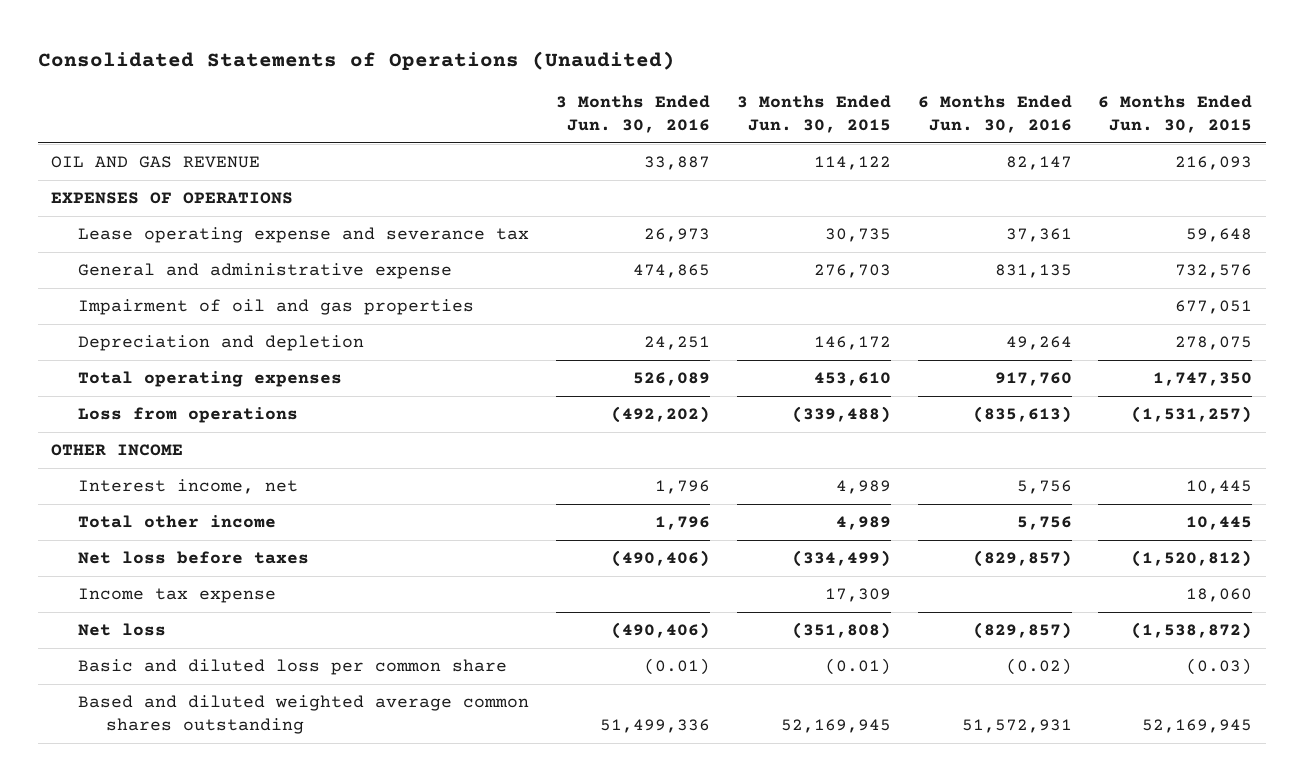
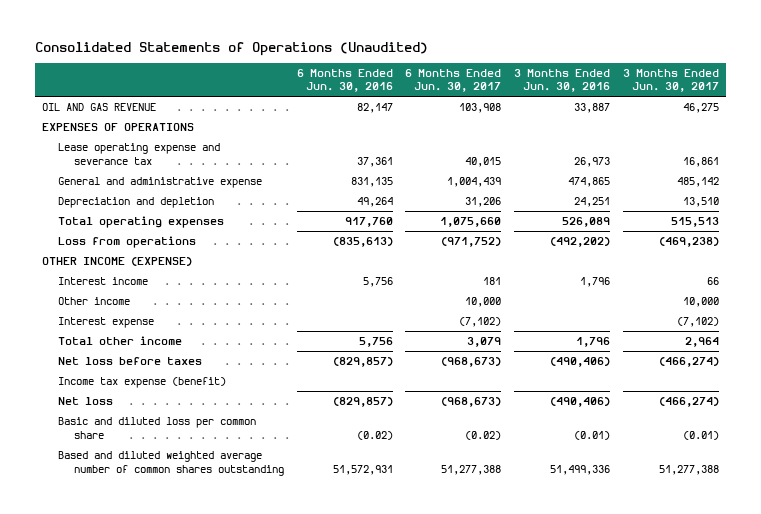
[736,95,891,134] 3 Months Ended Jun. 30, 2015 -> none
[1098,95,1253,134] 6 Months Ended Jun. 30, 2015 -> none
none -> [405,68,502,93] 6 Months Ended Jun. 30, 2017
none -> [623,68,720,93] 3 Months Ended Jun. 30, 2017
[78,299,475,316] Impairment of oil and gas properties -> none
[51,444,184,457] OTHER INCOME -> [41,256,192,266] OTHER INCOME (EXPENSE)
[78,479,299,495] Interest income, net -> [57,276,148,285] Interest income
none -> [57,296,130,305] Other income
none -> [57,316,154,328] Interest expense
[78,588,277,604] Income tax expense -> [57,376,226,388] Income tax expense (benefit)
[78,695,530,734] Based and diluted weighted average common shares outstanding -> [57,450,284,476] Based and diluted weighted average number of common shares outstanding

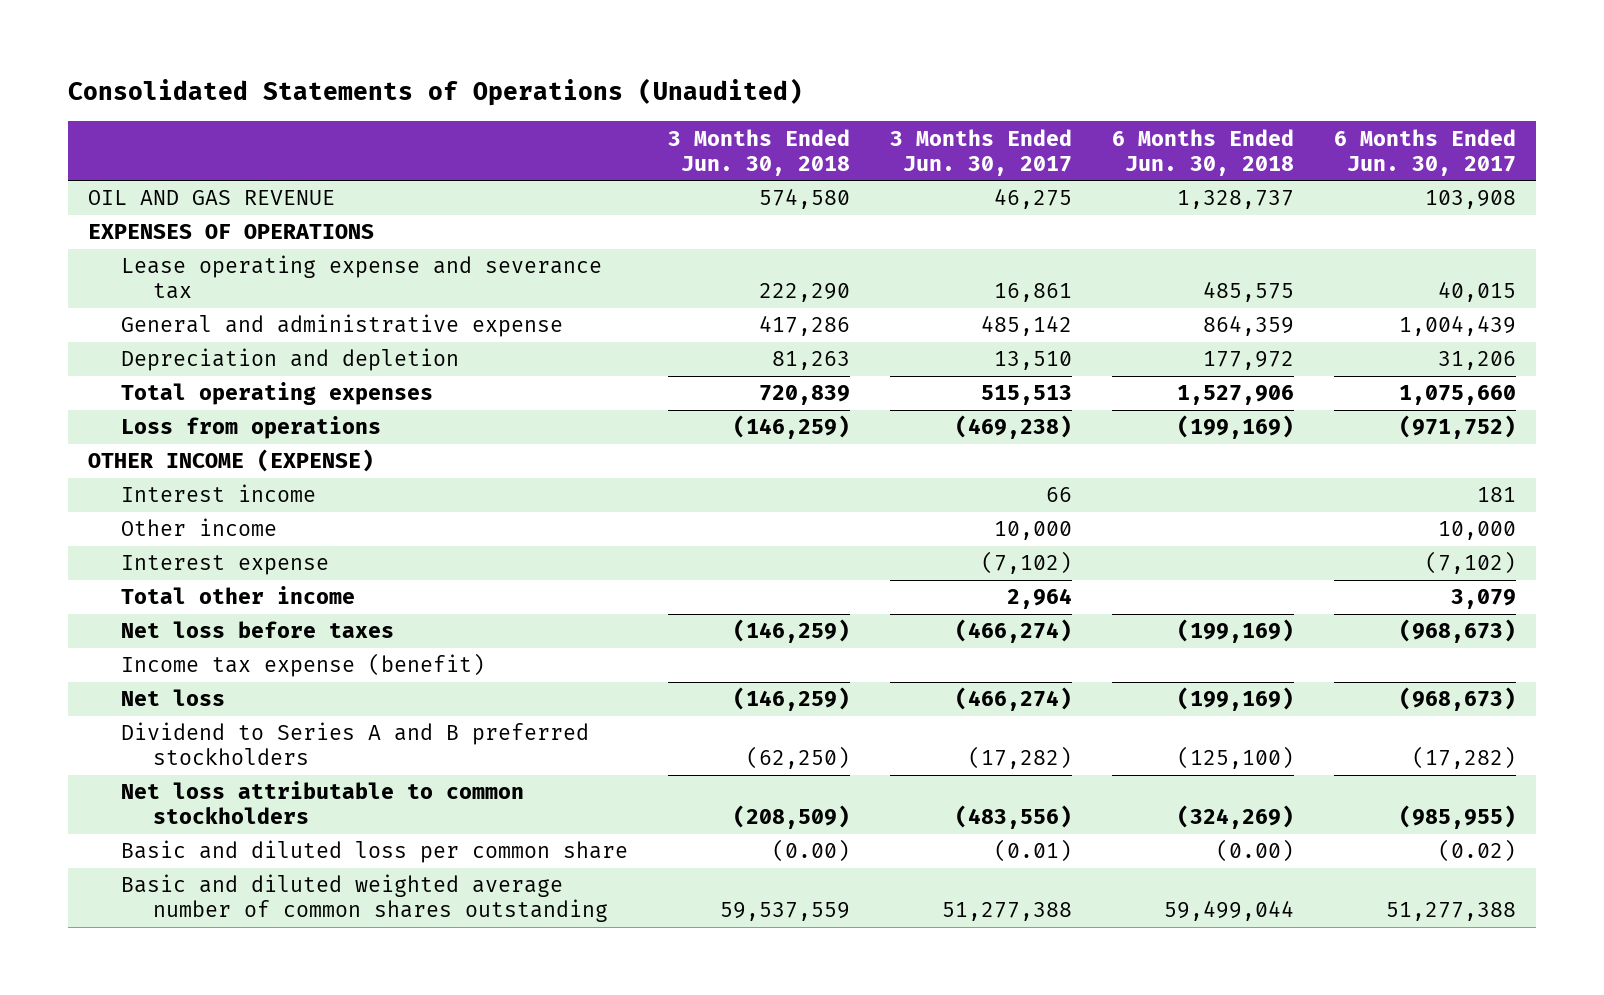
[296,68,393,93] 6 Months Ended Jun. 30, 2016 -> none
[514,68,611,93] 3 Months Ended Jun. 30, 2016 -> none
none -> [667,128,850,176] 3 Months Ended Jun. 30, 2018
none -> [1111,128,1294,176] 6 Months Ended Jun. 30, 2018
none -> [120,722,589,766] Dividend to Series A and B preferred stockholders
none -> [120,781,524,825] Net loss attributable to common stockholders
[57,450,284,476] Based and diluted weighted average number of common shares outstanding -> [120,874,609,923] Basic and diluted weighted average number of common shares outstanding

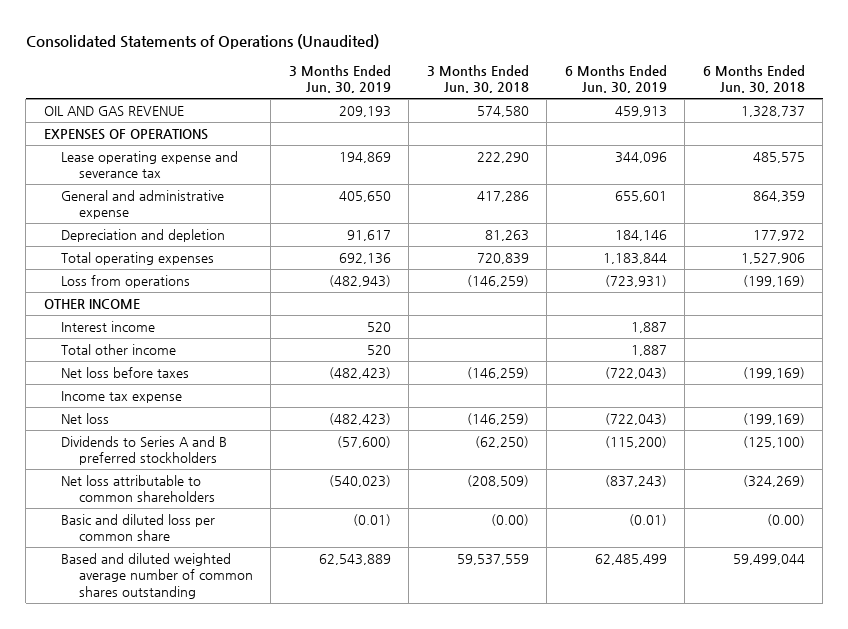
[889,128,1072,176] 3 Months Ended Jun. 30, 2017 -> none
[1333,128,1516,176] 6 Months Ended Jun. 30, 2017 -> none
none -> [288,64,391,94] 3 Months Ended Jun. 30, 2019
none -> [564,64,667,94] 6 Months Ended Jun. 30, 2019
[88,449,375,473] OTHER INCOME (EXPENSE) -> [43,298,140,309] OTHER INCOME
[120,518,277,537] Other income -> none
[120,555,329,576] Interest expense -> none
[120,653,485,678] Income tax expense (benefit) -> [61,390,183,403] Income tax expense
[120,722,589,766] Dividend to Series A and B preferred stockholders -> [61,435,228,466] Dividends to Series A and B preferred stockholders
[120,781,524,825] Net loss attributable to common stockholders -> [61,474,215,503] Net loss attributable to common shareholders
[120,874,609,923] Basic and diluted weighted average number of common shares outstanding -> [61,552,253,599] Based and diluted weighted average number of common shares outstanding

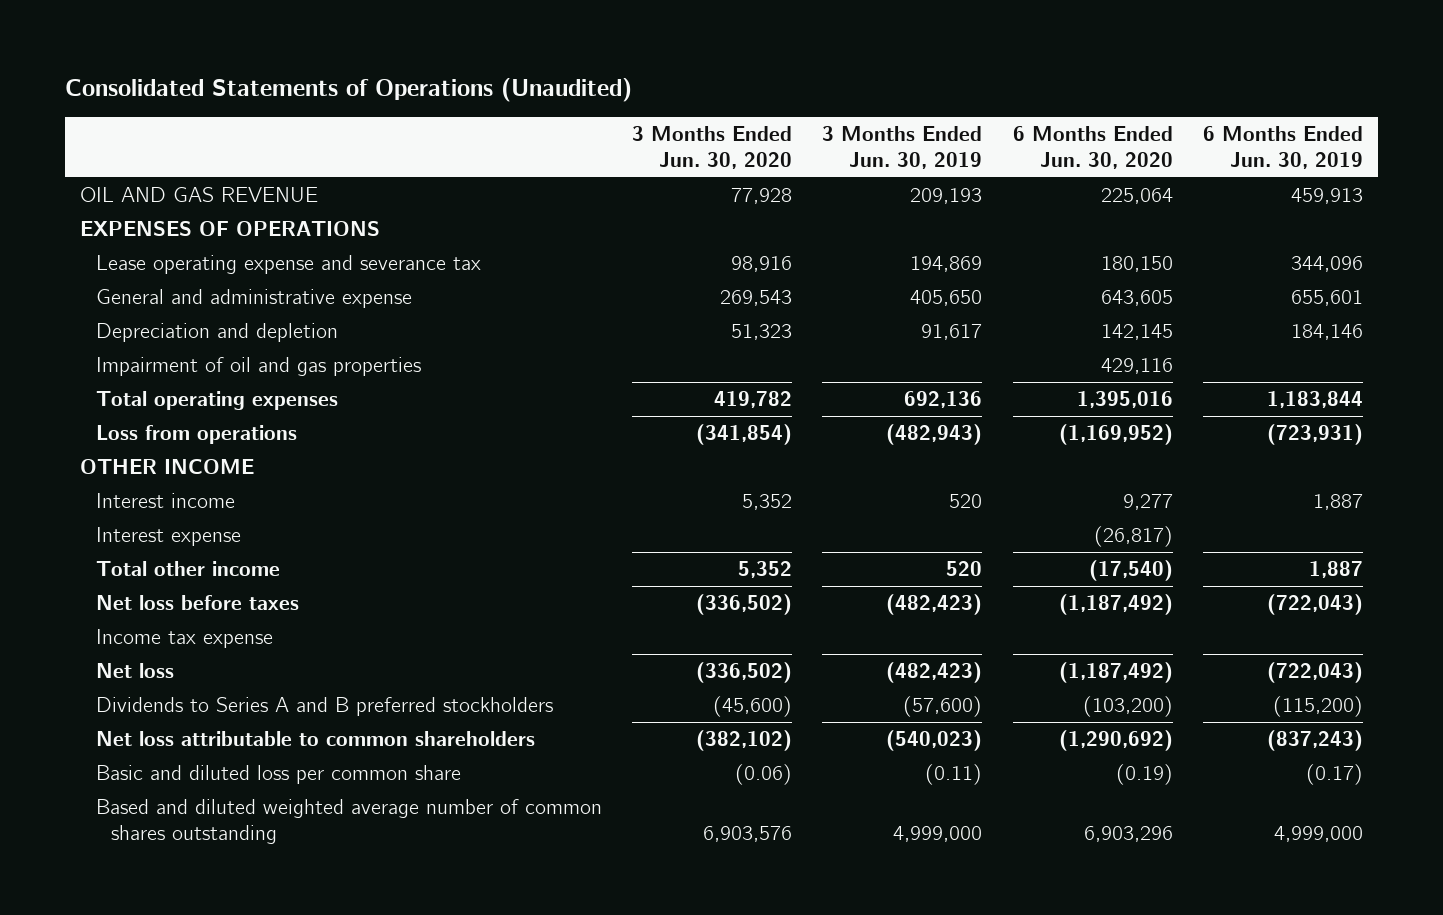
[426,64,529,94] 3 Months Ended Jun. 30, 2018 -> none
[702,64,805,94] 6 Months Ended Jun. 30, 2018 -> none
none -> [632,126,793,169] 3 Months Ended Jun. 30, 2020
none -> [1012,126,1173,169] 6 Months Ended Jun. 30, 2020
none -> [95,357,421,377] Impairment of oil and gas properties
none -> [95,527,241,547] Interest expense
[352,513,391,526] (0.01) -> [925,764,983,786] (0.11)
[628,513,667,526] (0.01) -> [1305,764,1363,786] (0.17)
[318,553,391,565] 62,543,889 -> [893,825,983,842] 4,999,000
[594,553,667,565] 62,485,499 -> [1273,825,1363,842] 4,999,000

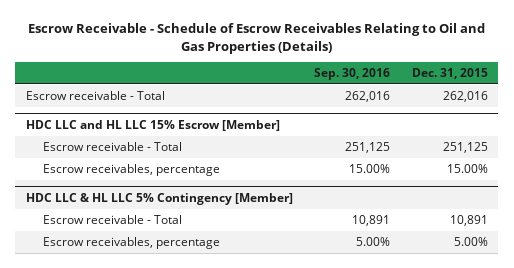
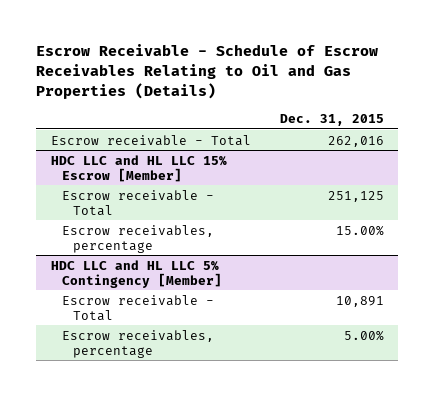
[314,68,391,81] Sep. 30, 2016 -> none
[25,192,293,205] HDC LLC & HL LLC 5% Contingency [Member] -> [50,259,222,288] HDC LLC and HL LLC 5% Contingency [Member]

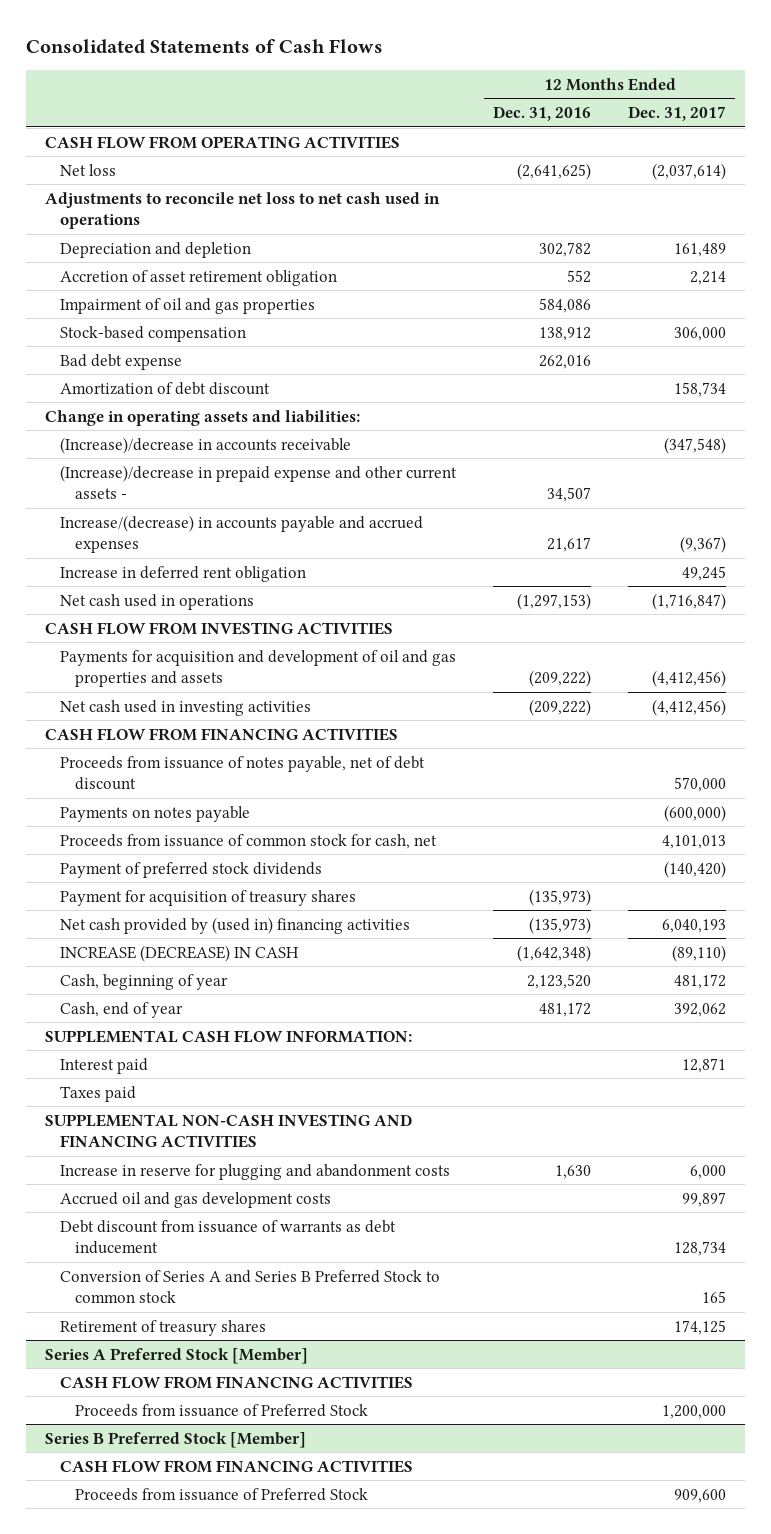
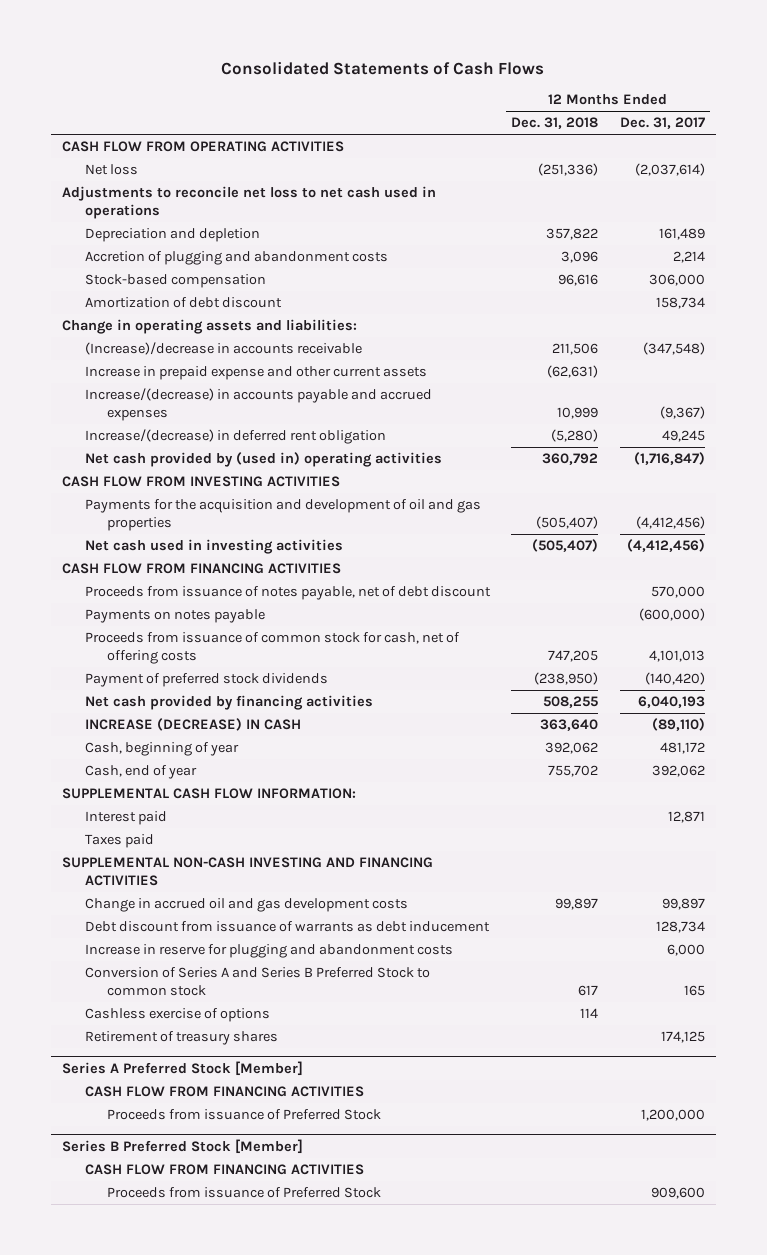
[493,106,592,122] Dec. 31, 2016 -> none
none -> [511,117,599,130] Dec. 31, 2018
[59,297,315,314] Impairment of oil and gas properties -> none
[59,269,337,286] Accretion of asset retirement obligation -> [84,251,388,266] Accretion of plugging and abandonment costs
[59,353,182,370] Bad debt expense -> none
[59,464,457,500] (Increase)/decrease in prepaid expense and other current assets - -> [84,366,427,381] Increase in prepaid expense and other current assets
[59,565,306,582] Increase in deferred rent obligation -> [84,429,386,445] Increase/(decrease) in deferred rent obligation
[59,593,254,610] Net cash used in operations -> [84,452,442,468] Net cash provided by (used in) operating activities
[59,649,456,688] Payments for acquisition and development of oil and gas properties and assets -> [84,499,481,531] Payments for the acquisition and development of oil and gas properties
[59,833,437,849] Proceeds from issuance of common stock for cash, net -> [84,632,460,664] Proceeds from issuance of common stock for cash, net of offering costs
[59,889,356,906] Payment for acquisition of treasury shares -> none
[59,916,410,934] Net cash provided by (used in) financing activities -> [84,695,373,711] Net cash provided by financing activities
[59,1191,331,1208] Accrued oil and gas development costs -> [84,898,408,913] Change in accrued oil and gas development costs
[59,1163,450,1180] Increase in reserve for plugging and abandonment costs -> [84,944,453,959] Increase in reserve for plugging and abandonment costs
none -> [84,1008,270,1023] Cashless exercise of options

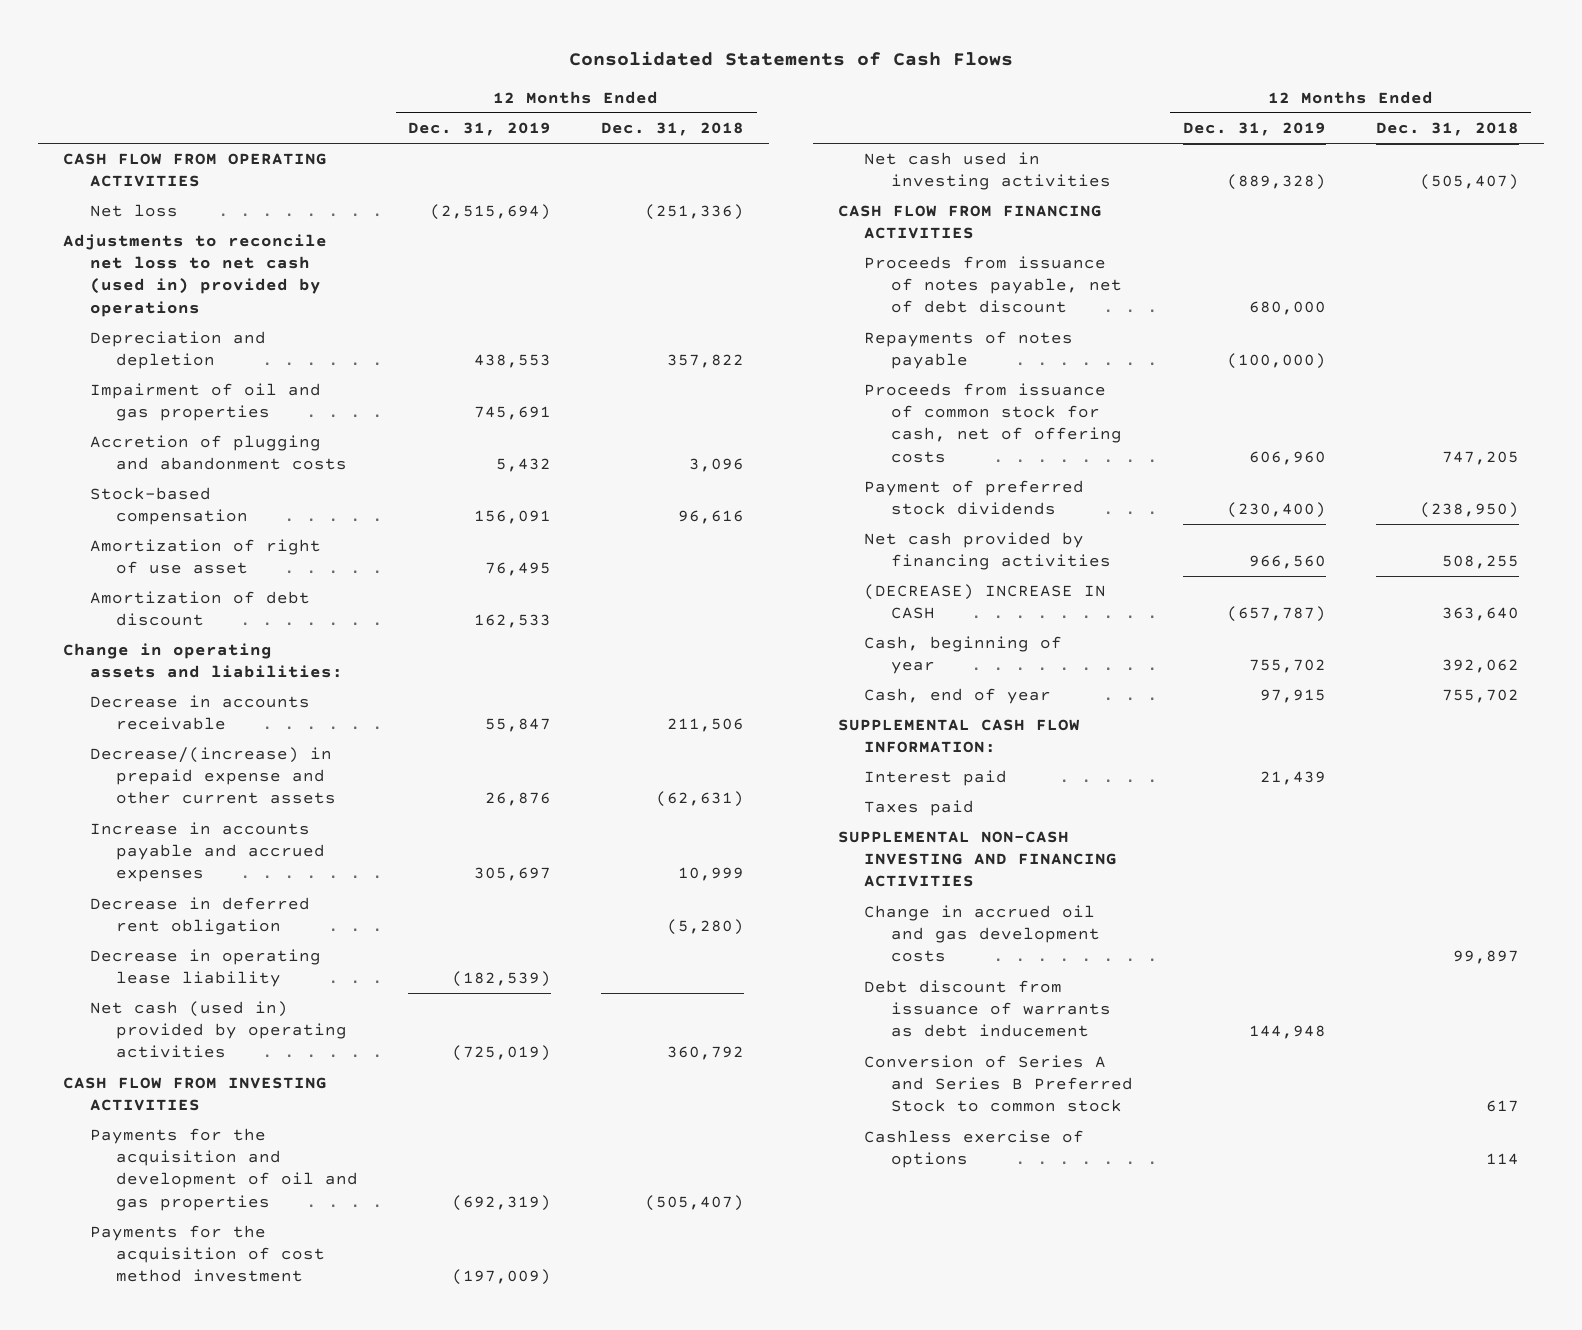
[619,117,705,130] Dec. 31, 2017 -> none
none -> [408,121,552,136] Dec. 31, 2019
[61,186,436,219] Adjustments to reconcile net loss to net cash used in operations -> [63,234,328,317] Adjustments to reconcile net loss to net cash (used in) provided by operations
none -> [89,383,321,422] Impairment of oil and gas properties
none -> [89,539,321,575] Amortization of right of use asset
[84,342,362,356] (Increase)/decrease in accounts receivable -> [89,695,310,731] Decrease in accounts receivable
[84,366,427,381] Increase in prepaid expense and other current assets -> [89,747,337,805] Decrease/(increase) in prepaid expense and other current assets
[84,388,432,421] Increase/(decrease) in accounts payable and accrued expenses -> [89,822,326,883] Increase in accounts payable and accrued expenses
[84,429,386,445] Increase/(decrease) in deferred rent obligation -> [89,897,310,936] Decrease in deferred rent obligation
none -> [89,949,321,988] Decrease in operating lease liability
[84,452,442,468] Net cash provided by (used in) operating activities -> [89,1001,348,1059] Net cash (used in) provided by operating activities
none -> [89,1225,326,1283] Payments for the acquisition of cost method investment
[84,609,265,624] Payments on notes payable -> [864,331,1074,370] Repayments of notes payable
[84,718,301,732] INCREASE (DECREASE) IN CASH -> [864,584,1107,620] (DECREASE) INCREASE IN CASH
[84,944,453,959] Increase in reserve for plugging and abandonment costs -> none
[84,1031,278,1046] Retirement of treasury shares -> none
[61,1061,303,1077] Series A Preferred Stock [Member] -> none
[84,1086,364,1098] CASH FLOW FROM FINANCING ACTIVITIES -> none
[107,1109,382,1121] Proceeds from issuance of Preferred Stock -> none
[61,1139,303,1155] Series B Preferred Stock [Member] -> none
[84,1164,364,1176] CASH FLOW FROM FINANCING ACTIVITIES -> none
[107,1187,382,1199] Proceeds from issuance of Preferred Stock -> none

